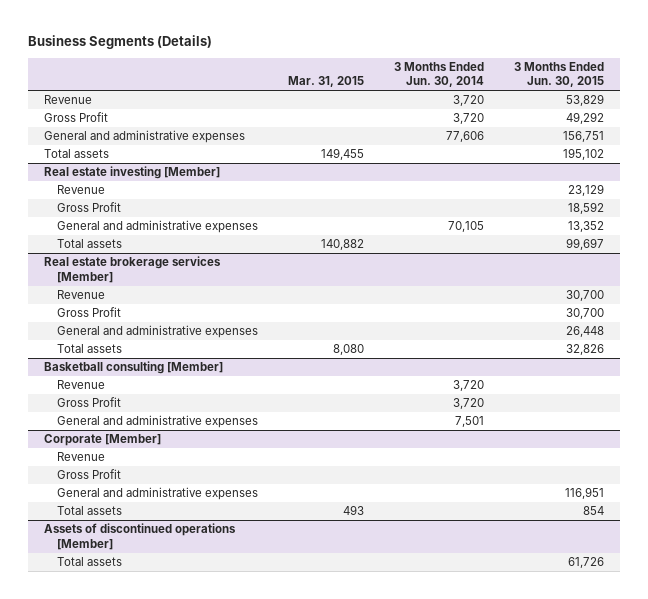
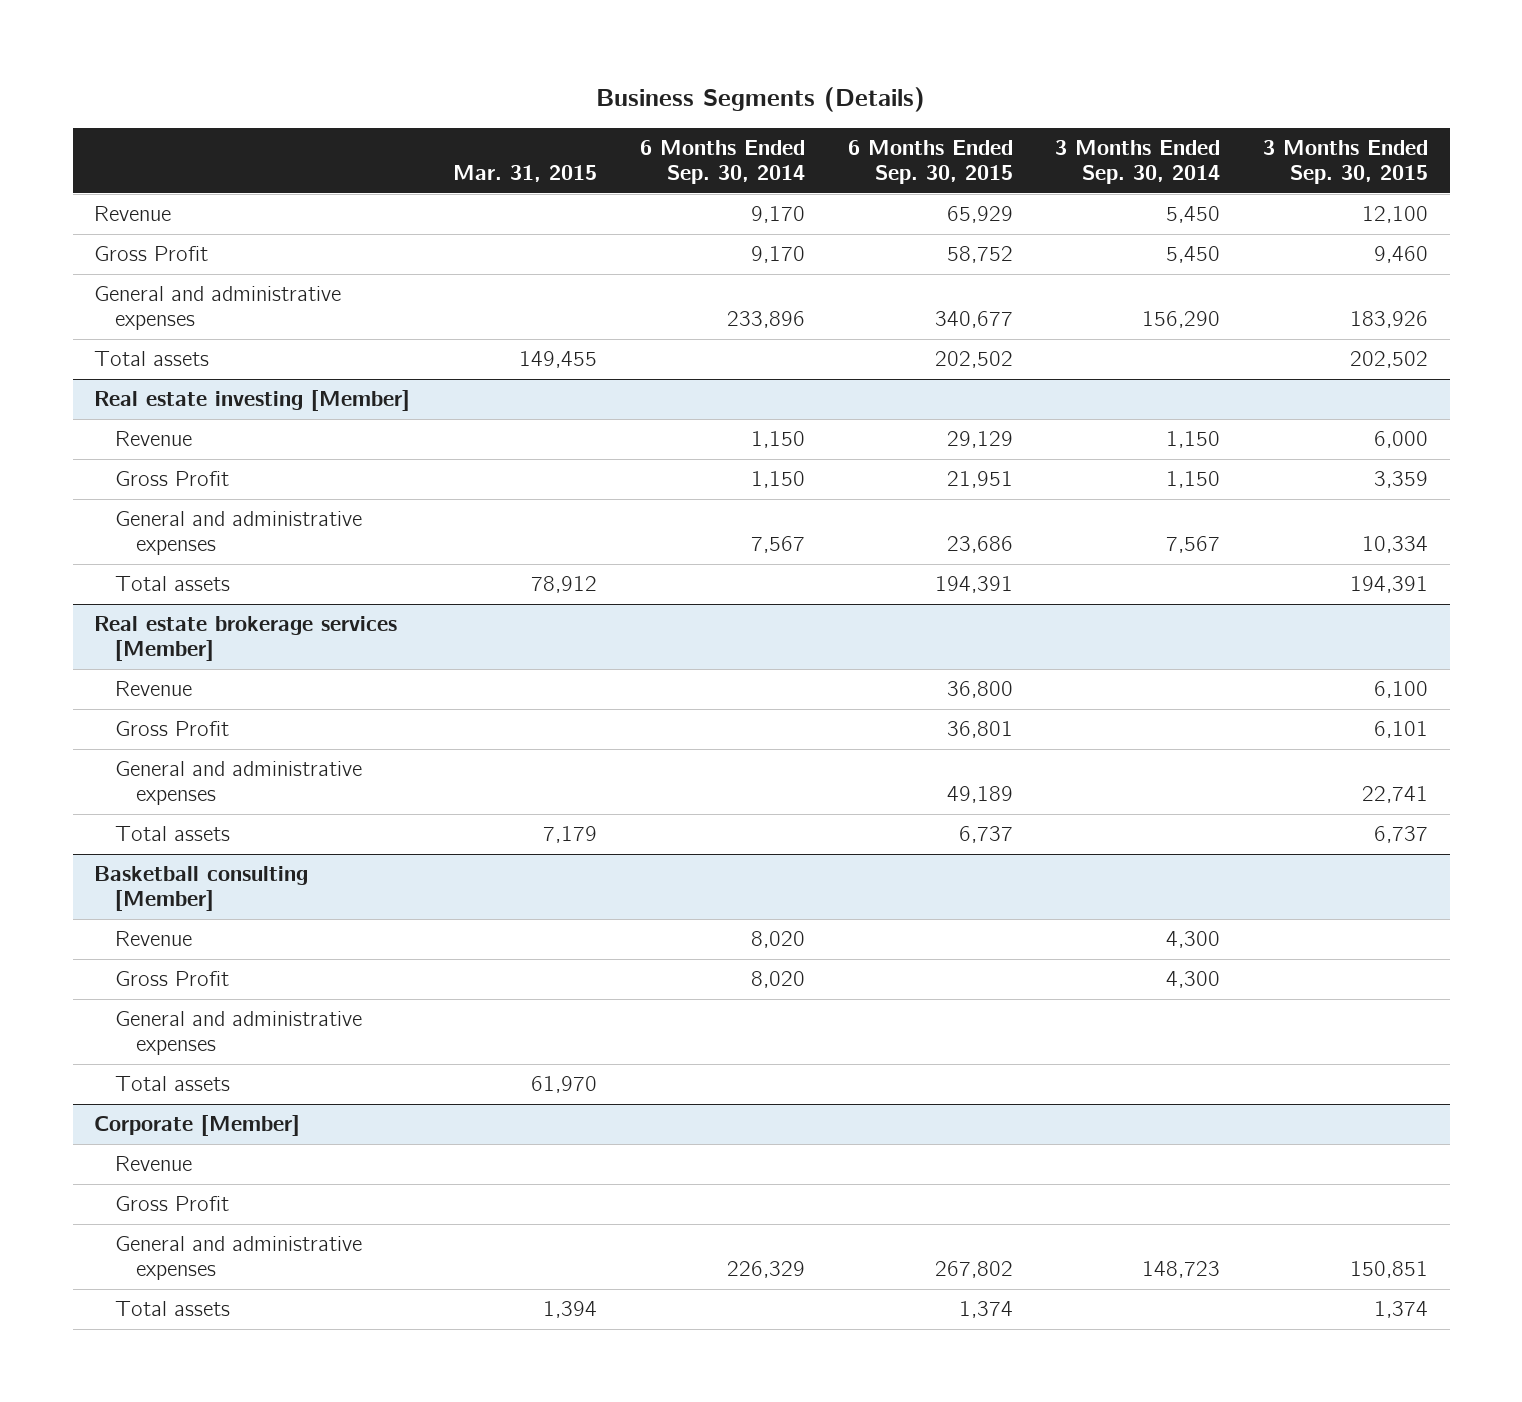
[394,62,485,88] 3 Months Ended Jun. 30, 2014 -> none
[514,62,605,88] 3 Months Ended Jun. 30, 2015 -> none
none -> [639,140,805,185] 6 Months Ended Sep. 30, 2014
none -> [847,140,1013,185] 6 Months Ended Sep. 30, 2015
none -> [1055,140,1221,185] 3 Months Ended Sep. 30, 2014
none -> [1263,140,1429,185] 3 Months Ended Sep. 30, 2015
[320,239,364,251] 140,882 -> [530,576,597,594] 78,912
[332,344,364,356] 8,080 -> [542,826,597,844] 7,179
none -> [114,1076,230,1092] Total assets
[43,523,236,550] Assets of discontinued operations [Member] -> none
[56,557,122,567] Total assets -> none
[342,505,364,516] 493 -> [542,1301,597,1319] 1,394

